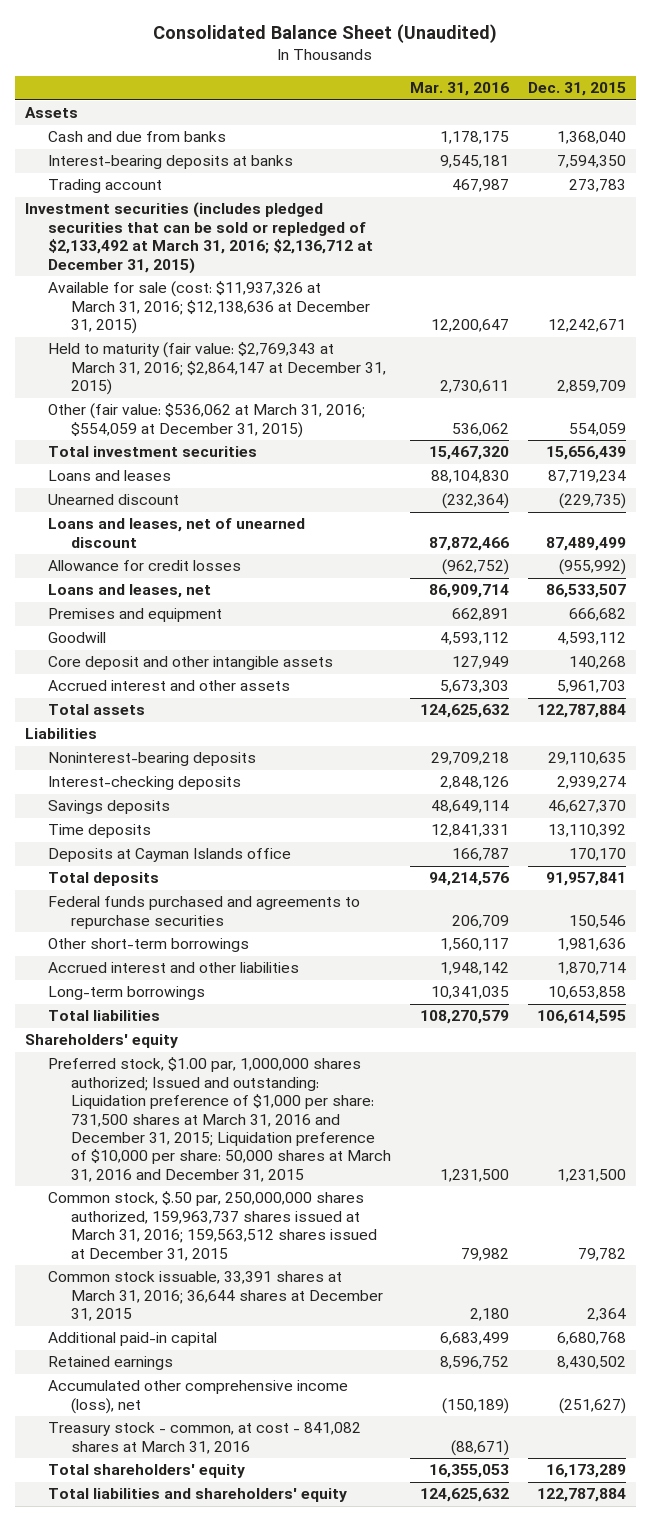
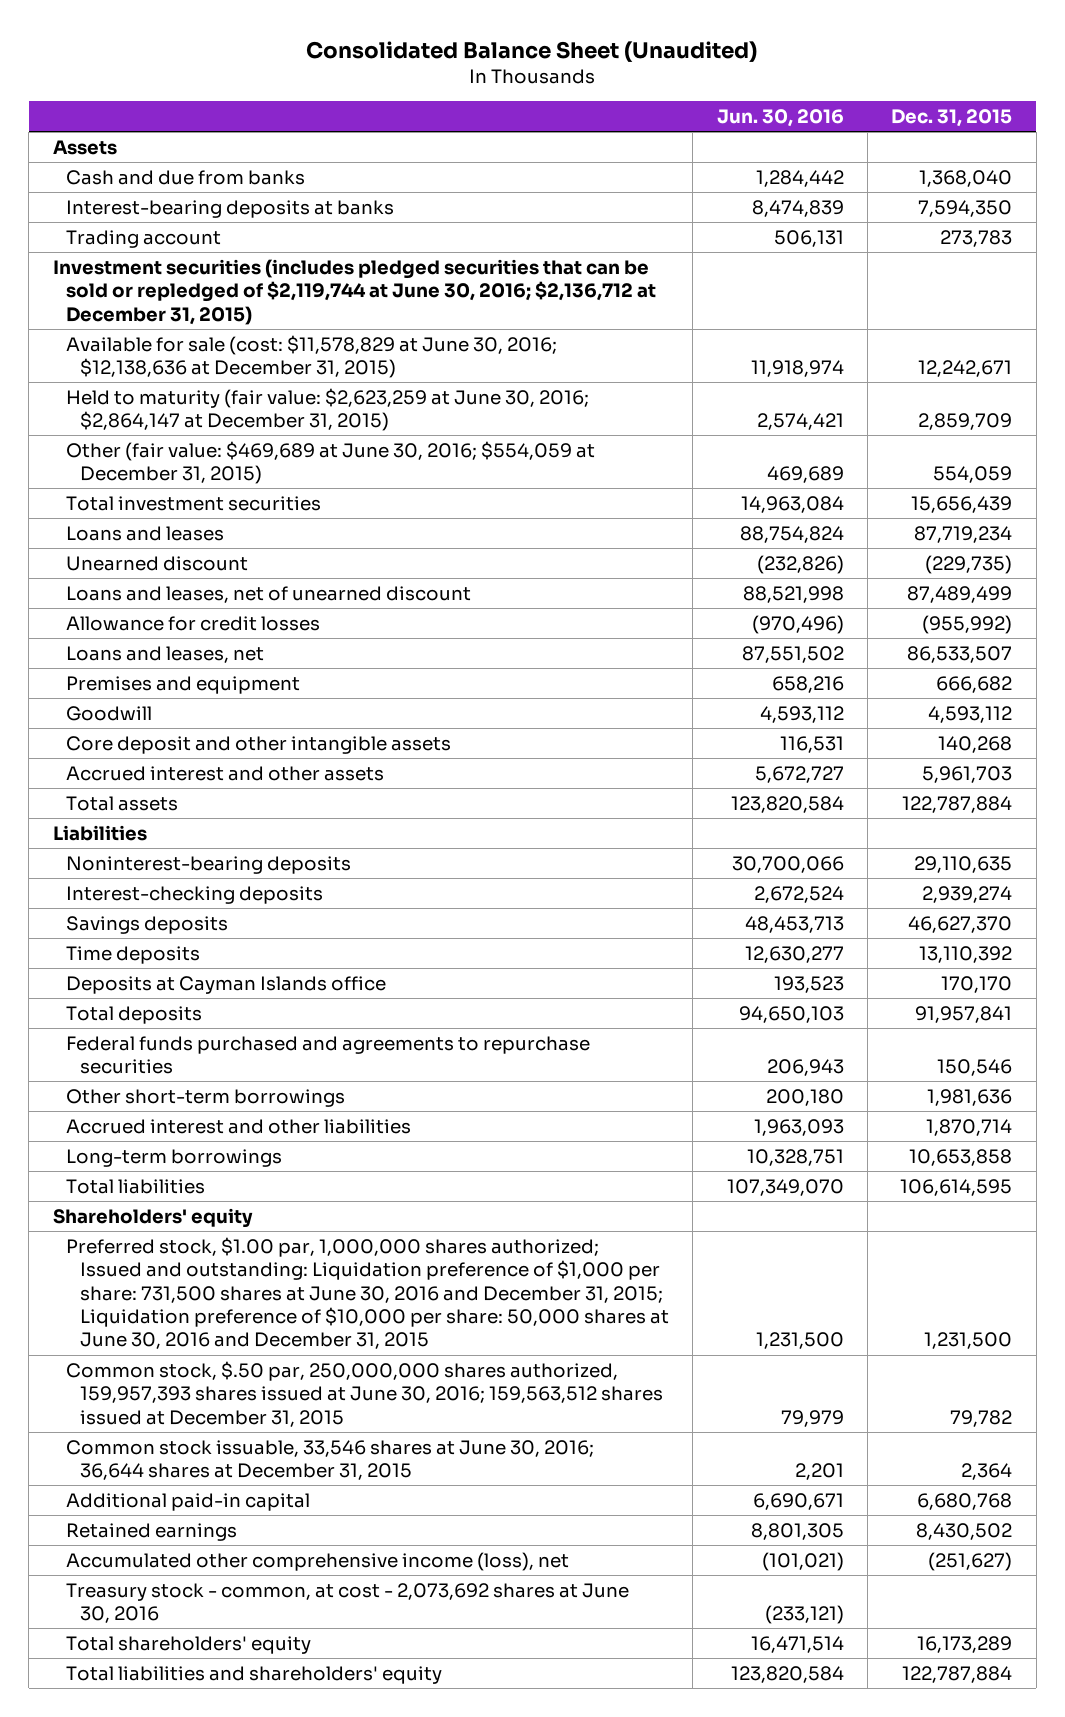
[410,82,510,97] Mar. 31, 2016 -> none
none -> [716,109,844,128] Jun. 30, 2016
[24,202,373,274] Investment securities (includes pledged securities that can be sold or repledged of $2,133,492 at March 31, 2016; $2,136,712 at December 31, 2015) -> [52,258,657,325] Investment securities (includes pledged securities that can be sold or repledged of $2,119,744 at June 30, 2016; $2,136,712 at December 31, 2015)
[47,281,371,335] Available for sale (cost: $11,937,326 at March 31, 2016; $12,138,636 at December 31, 2015) -> [66,334,558,379] Available for sale (cost: $11,578,829 at June 30, 2016; $12,138,636 at December 31, 2015)
[47,342,387,396] Held to maturity (fair value: $2,769,343 at March 31, 2016; $2,864,147 at December 31, 2015) -> [66,387,590,432] Held to maturity (fair value: $2,623,259 at June 30, 2016; $2,864,147 at December 31, 2015)
[47,403,365,438] Other (fair value: $536,062 at March 31, 2016; $554,059 at December 31, 2015) -> [66,440,596,485] Other (fair value: $469,689 at June 30, 2016; $554,059 at December 31, 2015)
[47,1057,392,1182] Preferred stock, $1.00 par, 1,000,000 shares authorized; Issued and outstanding: Liquidation preference of $1,000 per share: 731,500 shares at March 31, 2016 and December 31, 2015; Liquidation preference of $10,000 per share: 50,000 shares at March 31, 2016 and December 31, 2015 -> [66,1236,669,1350] Preferred stock, $1.00 par, 1,000,000 shares authorized; Issued and outstanding: Liquidation preference of $1,000 per share: 731,500 shares at June 30, 2016 and December 31, 2015; Liquidation preference of $10,000 per share: 50,000 shares at June 30, 2016 and December 31, 2015
[47,1191,378,1261] Common stock, $.50 par, 250,000,000 shares authorized, 159,963,737 shares issued at March 31, 2016; 159,563,512 shares issued at December 31, 2015 -> [66,1360,663,1427] Common stock, $.50 par, 250,000,000 shares authorized, 159,957,393 shares issued at June 30, 2016; 159,563,512 shares issued at December 31, 2015
[47,1271,384,1322] Common stock issuable, 33,391 shares at March 31, 2016; 36,644 shares at December 31, 2015 -> [66,1439,595,1481] Common stock issuable, 33,546 shares at June 30, 2016; 36,644 shares at December 31, 2015
[47,1422,361,1454] Treasury stock - common, at cost - 841,082 shares at March 31, 2016 -> [66,1582,630,1624] Treasury stock - common, at cost - 2,073,692 shares at June 30, 2016

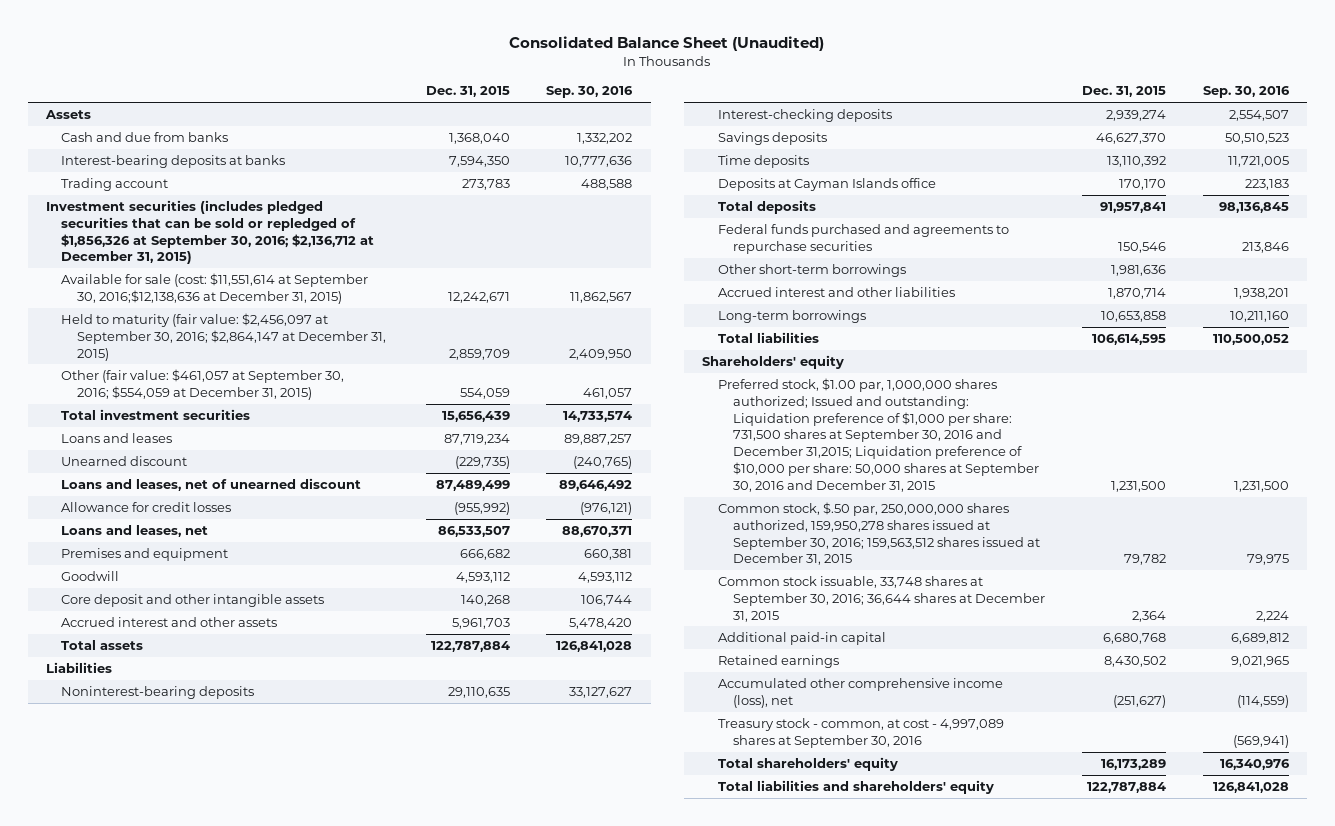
[716,109,844,128] Jun. 30, 2016 -> none
none -> [546,86,634,99] Sep. 30, 2016
[52,258,657,325] Investment securities (includes pledged securities that can be sold or repledged of $2,119,744 at June 30, 2016; $2,136,712 at December 31, 2015) -> [46,200,375,265] Investment securities (includes pledged securities that can be sold or repledged of $1,856,326 at September 30, 2016; $2,136,712 at December 31, 2015)
[66,334,558,379] Available for sale (cost: $11,578,829 at June 30, 2016; $12,138,636 at December 31, 2015) -> [61,273,369,304] Available for sale (cost: $11,551,614 at September 30, 2016;$12,138,636 at December 31, 2015)
[66,387,590,432] Held to maturity (fair value: $2,623,259 at June 30, 2016; $2,864,147 at December 31, 2015) -> [61,313,386,361] Held to maturity (fair value: $2,456,097 at September 30, 2016; $2,864,147 at December 31, 2015)
[66,440,596,485] Other (fair value: $469,689 at June 30, 2016; $554,059 at December 31, 2015) -> [61,369,345,400] Other (fair value: $461,057 at September 30, 2016; $554,059 at December 31, 2015)
[66,1236,669,1350] Preferred stock, $1.00 par, 1,000,000 shares authorized; Issued and outstanding: Liquidation preference of $1,000 per share: 731,500 shares at June 30, 2016 and December 31, 2015; Liquidation preference of $10,000 per share: 50,000 shares at June 30, 2016 and December 31, 2015 -> [717,378,1040,492] Preferred stock, $1.00 par, 1,000,000 shares authorized; Issued and outstanding: Liquidation preference of $1,000 per share: 731,500 shares at September 30, 2016 and December 31,2015; Liquidation preference of $10,000 per share: 50,000 shares at September 30, 2016 and December 31, 2015
[66,1360,663,1427] Common stock, $.50 par, 250,000,000 shares authorized, 159,957,393 shares issued at June 30, 2016; 159,563,512 shares issued at December 31, 2015 -> [717,502,1041,566] Common stock, $.50 par, 250,000,000 shares authorized, 159,950,278 shares issued at September 30, 2016; 159,563,512 shares issued at December 31, 2015
[66,1439,595,1481] Common stock issuable, 33,546 shares at June 30, 2016; 36,644 shares at December 31, 2015 -> [717,576,1046,622] Common stock issuable, 33,748 shares at September 30, 2016; 36,644 shares at December 31, 2015
[66,1582,630,1624] Treasury stock - common, at cost - 2,073,692 shares at June 30, 2016 -> [717,718,1004,748] Treasury stock - common, at cost - 4,997,089 shares at September 30, 2016

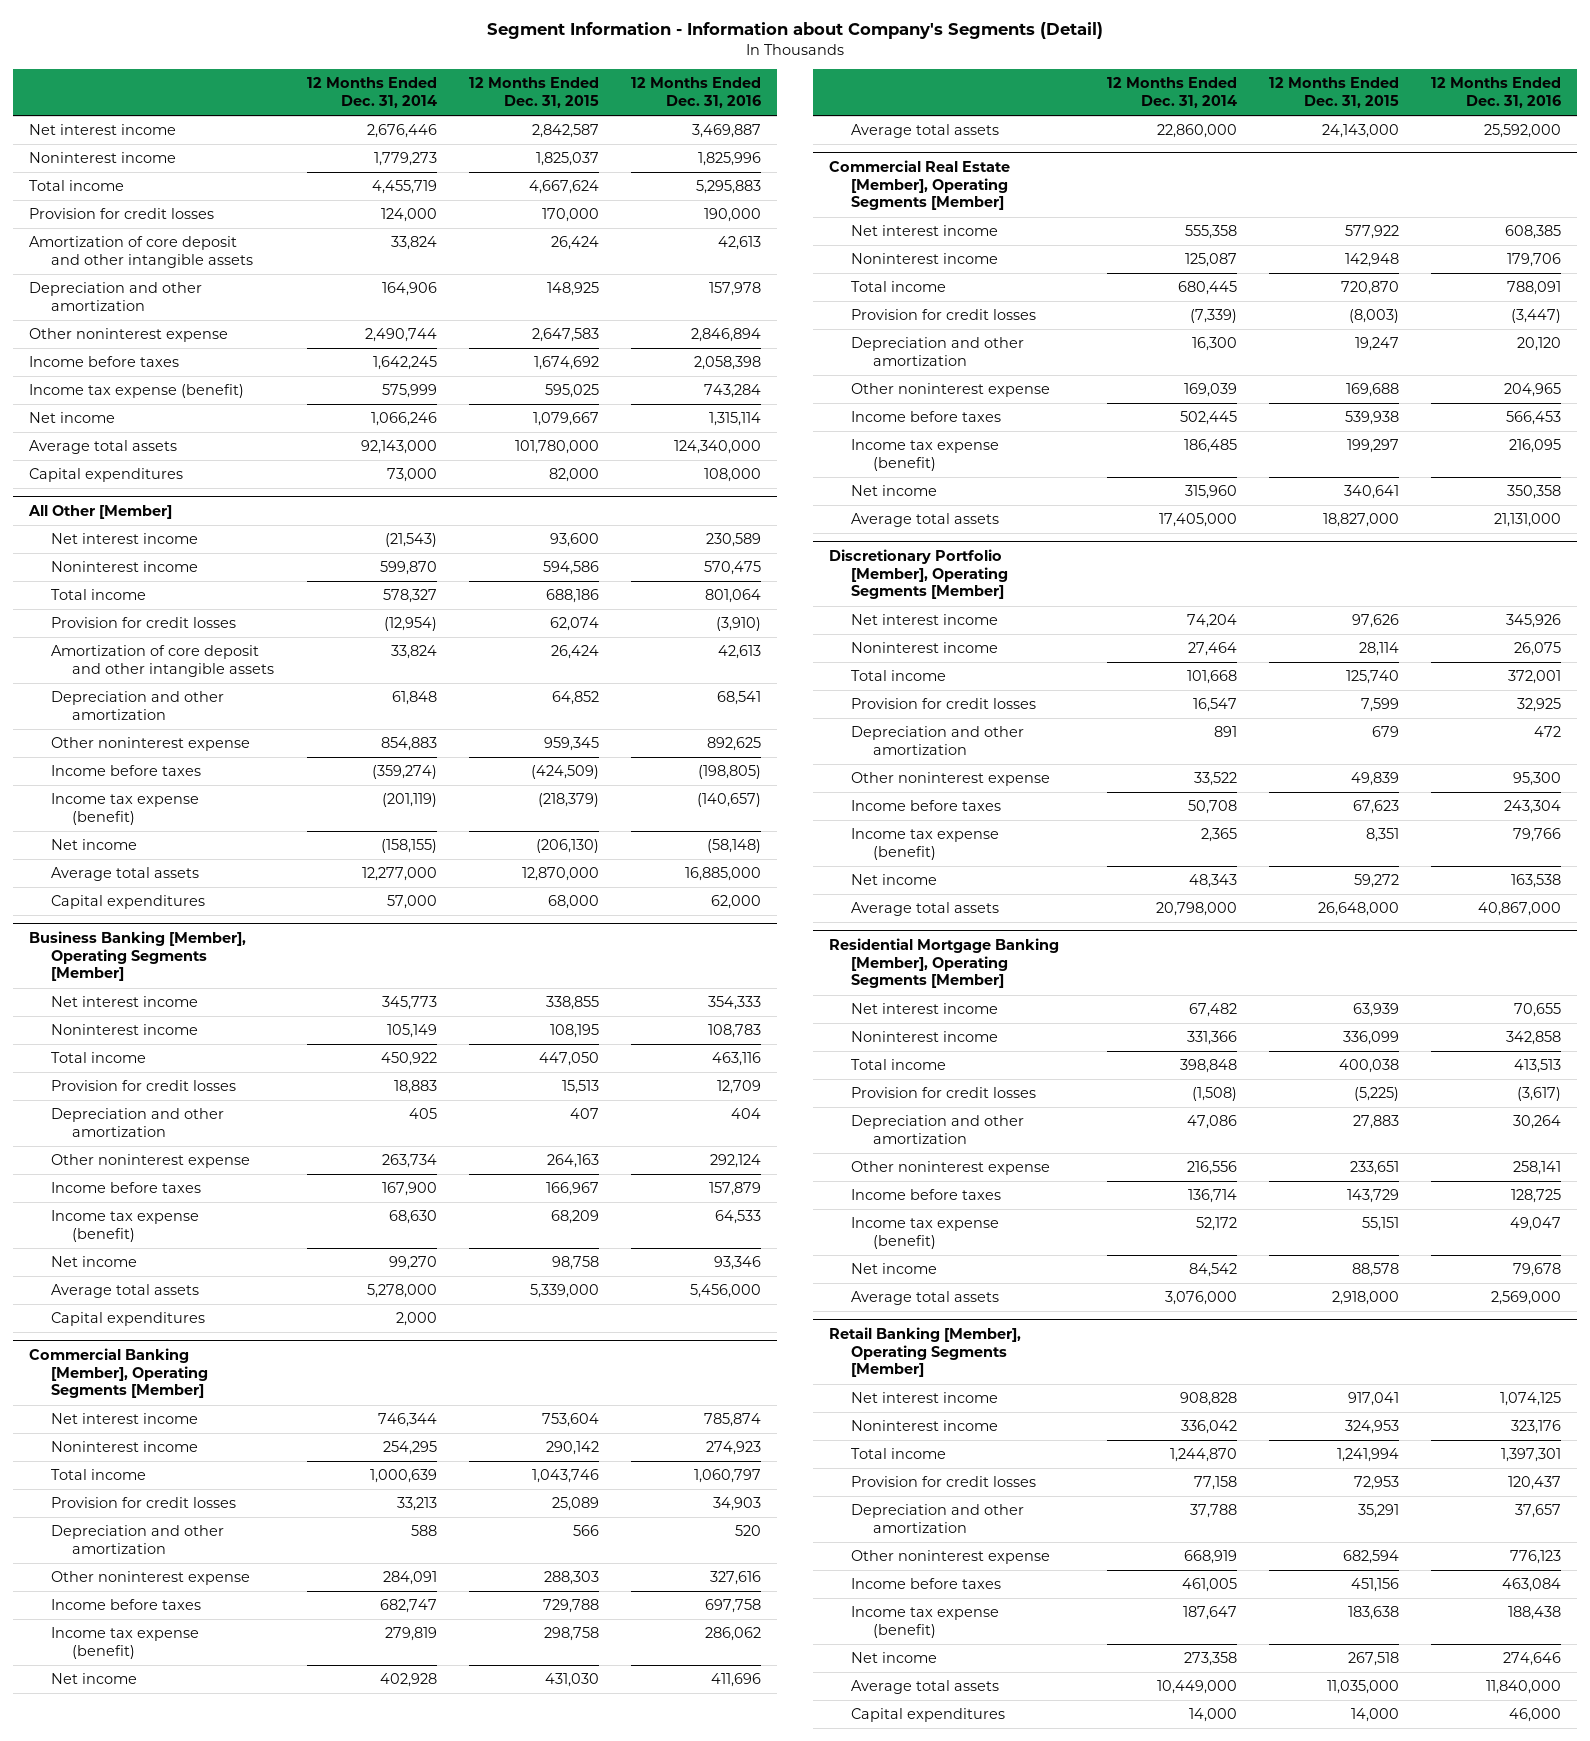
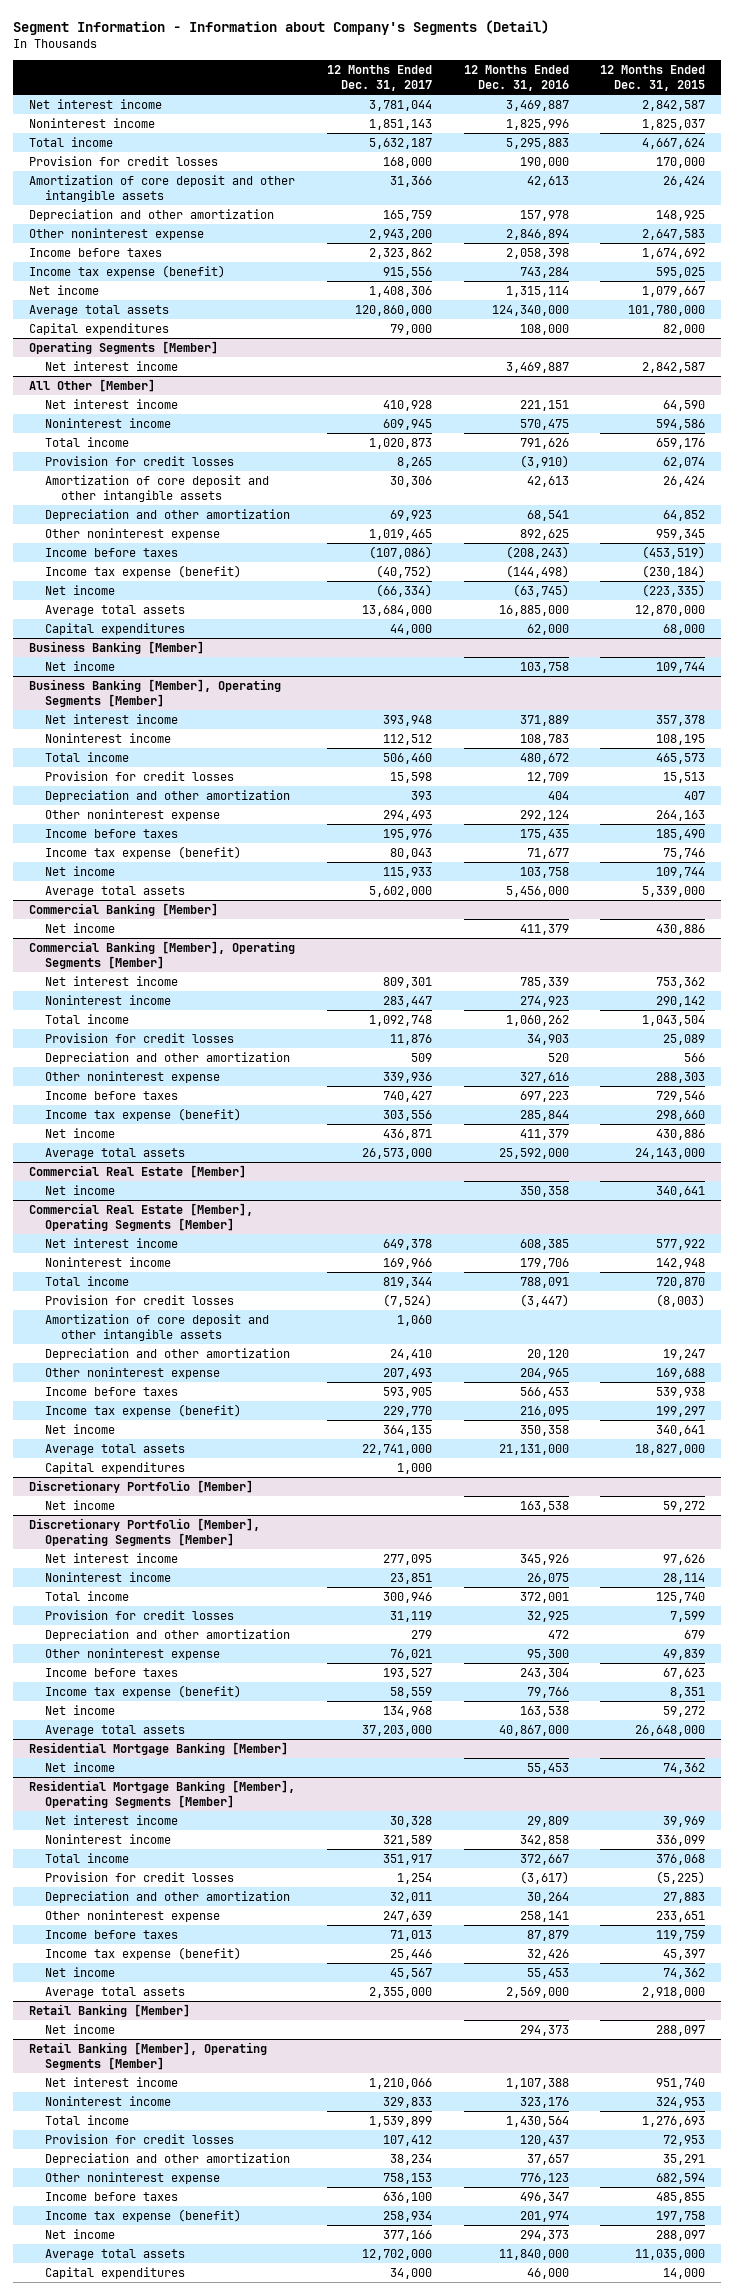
[306,77,437,108] 12 Months Ended Dec. 31, 2014 -> none
none -> [326,64,432,92] 12 Months Ended Dec. 31, 2017
none -> [29,341,219,355] Operating Segments [Member]
none -> [44,361,178,372] Net interest income
[549,533,599,548] 93,600 -> [663,400,706,412] 64,590
[706,533,762,548] 230,589 -> [519,400,569,412] 221,151
[545,589,599,604] 688,186 -> [656,438,706,450] 659,176
[705,589,762,604] 801,064 -> [519,438,569,450] 791,626
[530,765,599,780] (424,509) -> [642,546,706,560] (453,519)
[698,765,762,780] (198,805) -> [505,546,569,560] (208,243)
[537,793,599,808] (218,379) -> [642,565,706,579] (230,184)
[697,793,762,808] (140,657) -> [505,565,569,579] (144,498)
[535,839,599,854] (206,130) -> [642,584,706,598] (223,335)
[707,839,762,854] (58,148) -> [512,584,569,598] (63,745)
none -> [29,641,205,655] Business Banking [Member]
none -> [44,661,115,672] Net income
[545,996,599,1011] 338,855 -> [656,715,706,727] 357,378
[708,996,762,1011] 354,333 -> [519,715,569,727] 371,889
[538,1052,599,1067] 447,050 -> [656,753,706,765] 465,573
[712,1052,762,1067] 463,116 -> [519,753,569,765] 480,672
[545,1182,599,1197] 166,967 -> [656,829,706,841] 185,490
[709,1182,762,1197] 157,879 -> [519,829,569,841] 175,435
[550,1210,599,1225] 68,209 -> [663,848,706,860] 75,746
[715,1210,762,1225] 64,533 -> [526,848,569,860] 71,677
[551,1256,599,1271] 98,758 -> [656,867,706,879] 109,744
[714,1256,762,1271] 93,346 -> [519,867,569,879] 103,758
[50,1312,205,1327] Capital expenditures -> none
none -> [29,903,219,917] Commercial Banking [Member]
none -> [44,923,115,934] Net income
[541,1413,599,1428] 753,604 -> [656,977,706,989] 753,362
[704,1413,762,1428] 785,874 -> [519,977,569,989] 785,339
[531,1469,599,1484] 1,043,746 -> [642,1015,706,1027] 1,043,504
[694,1469,762,1484] 1,060,797 -> [505,1015,569,1027] 1,060,262
[542,1599,599,1614] 729,788 -> [656,1091,706,1103] 729,546
[705,1599,762,1614] 697,758 -> [519,1091,569,1103] 697,223
[543,1627,599,1642] 298,758 -> [656,1110,706,1122] 298,660
[705,1627,762,1642] 286,062 -> [519,1110,569,1122] 285,844
[544,1673,599,1688] 431,030 -> [656,1129,706,1141] 430,886
[711,1673,762,1688] 411,696 -> [519,1129,569,1141] 411,379
none -> [29,1165,247,1179] Commercial Real Estate [Member]
none -> [44,1185,115,1196] Net income
none -> [44,1314,269,1342] Amortization of core deposit and other intangible assets
none -> [44,1462,185,1475] Capital expenditures
none -> [29,1480,254,1494] Discretionary Portfolio [Member]
none -> [44,1500,115,1511] Net income
none -> [29,1742,289,1756] Residential Mortgage Banking [Member]
none -> [44,1762,115,1773] Net income
[1352,1003,1399,1018] 63,939 -> [663,1816,706,1828] 39,969
[1514,1003,1562,1018] 70,655 -> [526,1816,569,1828] 29,809
[1338,1059,1399,1074] 400,038 -> [656,1854,706,1866] 376,068
[1514,1059,1562,1074] 413,513 -> [519,1854,569,1866] 372,667
[1346,1189,1399,1204] 143,729 -> [656,1930,706,1942] 119,759
[1511,1189,1562,1204] 128,725 -> [526,1930,569,1942] 87,879
[1361,1217,1399,1232] 55,151 -> [663,1949,706,1961] 45,397
[1510,1217,1562,1232] 49,047 -> [526,1949,569,1961] 32,426
[1351,1263,1399,1278] 88,578 -> [663,1968,706,1980] 74,362
[1513,1263,1562,1278] 79,678 -> [526,1968,569,1980] 55,453
none -> [29,2004,191,2018] Retail Banking [Member]
none -> [44,2024,115,2035] Net income
[1347,1392,1399,1407] 917,041 -> [656,2078,706,2090] 951,740
[1500,1392,1562,1407] 1,074,125 -> [505,2078,569,2090] 1,107,388
[1336,1448,1399,1463] 1,241,994 -> [642,2116,706,2128] 1,276,693
[1501,1448,1562,1463] 1,397,301 -> [505,2116,569,2128] 1,430,564
[1350,1578,1399,1593] 451,156 -> [656,2192,706,2204] 485,855
[1502,1578,1562,1593] 463,084 -> [519,2192,569,2204] 496,347
[1347,1606,1399,1621] 183,638 -> [656,2211,706,2223] 197,758
[1508,1606,1562,1621] 188,438 -> [519,2211,569,2223] 201,974
[1347,1652,1399,1667] 267,518 -> [656,2230,706,2242] 288,097
[1503,1652,1562,1667] 274,646 -> [519,2230,569,2242] 294,373

